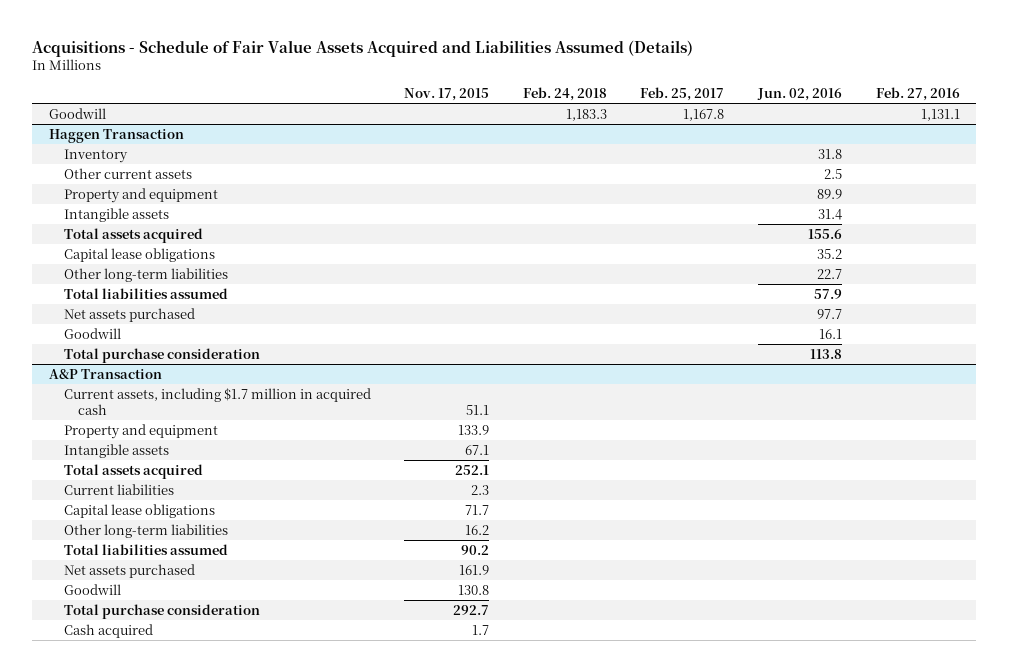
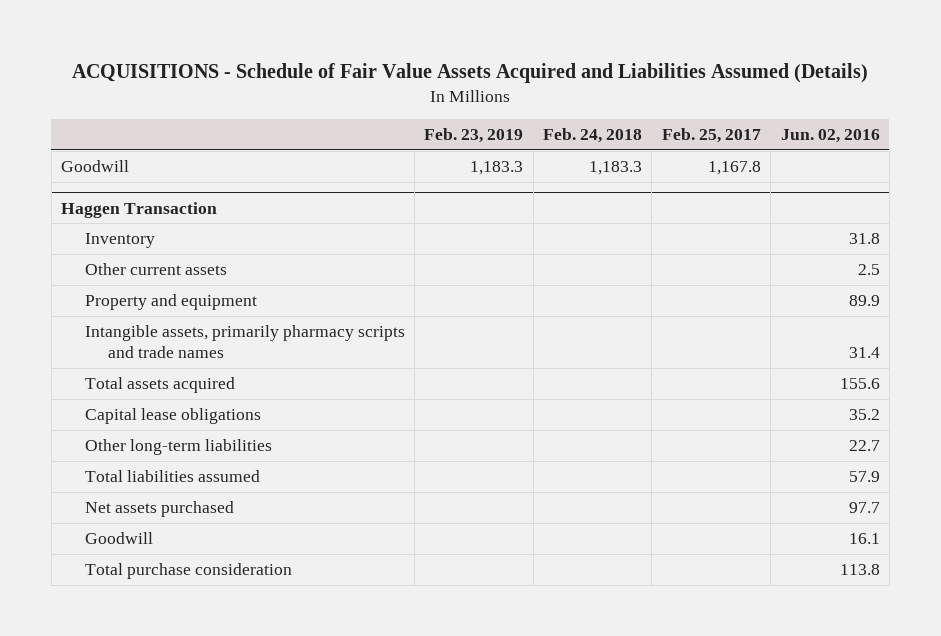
[32,39,694,57] Acquisitions - Schedule of Fair Value Assets Acquired and Liabilities Assumed (Details) -> [72,63,869,84] ACQUISITIONS - Schedule of Fair Value Assets Acquired and Liabilities Assumed (Details)
[404,87,490,101] Nov. 17, 2015 -> none
[875,86,960,101] Feb. 27, 2016 -> none
none -> [424,127,524,143] Feb. 23, 2019
[63,207,169,222] Intangible assets -> [84,324,405,359] Intangible assets, primarily pharmacy scripts and trade names
[49,368,163,379] A&P Transaction -> none
[63,387,371,415] Current assets, including $1.7 million in acquired cash -> none
[63,423,218,439] Property and equipment -> none
[63,443,169,458] Intangible assets -> none
[63,463,203,479] Total assets acquired -> none
[63,483,174,495] Current liabilities -> none
[63,503,215,518] Capital lease obligations -> none
[63,523,228,538] Other long-term liabilities -> none
[63,543,228,555] Total liabilities assumed -> none
[63,563,195,578] Net assets purchased -> none
[63,583,121,595] Goodwill -> none
[63,603,260,619] Total purchase consideration -> none
[63,623,153,638] Cash acquired -> none

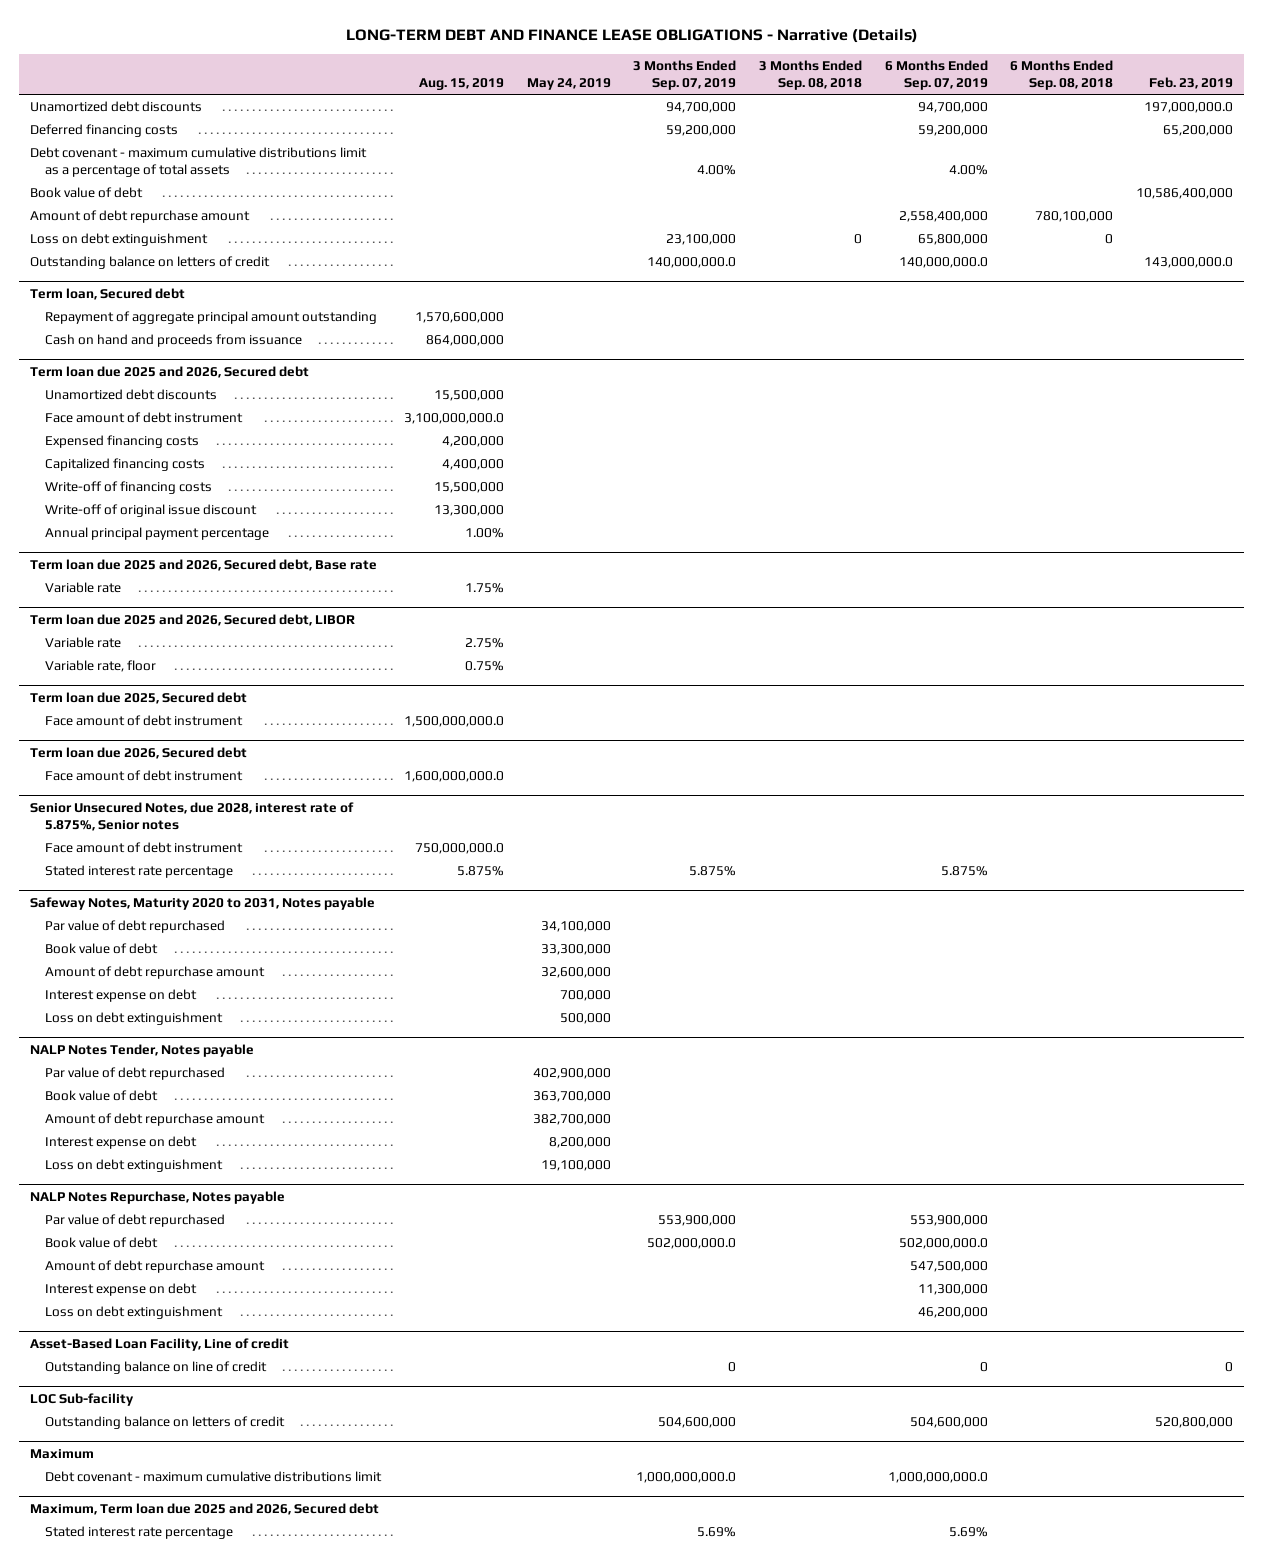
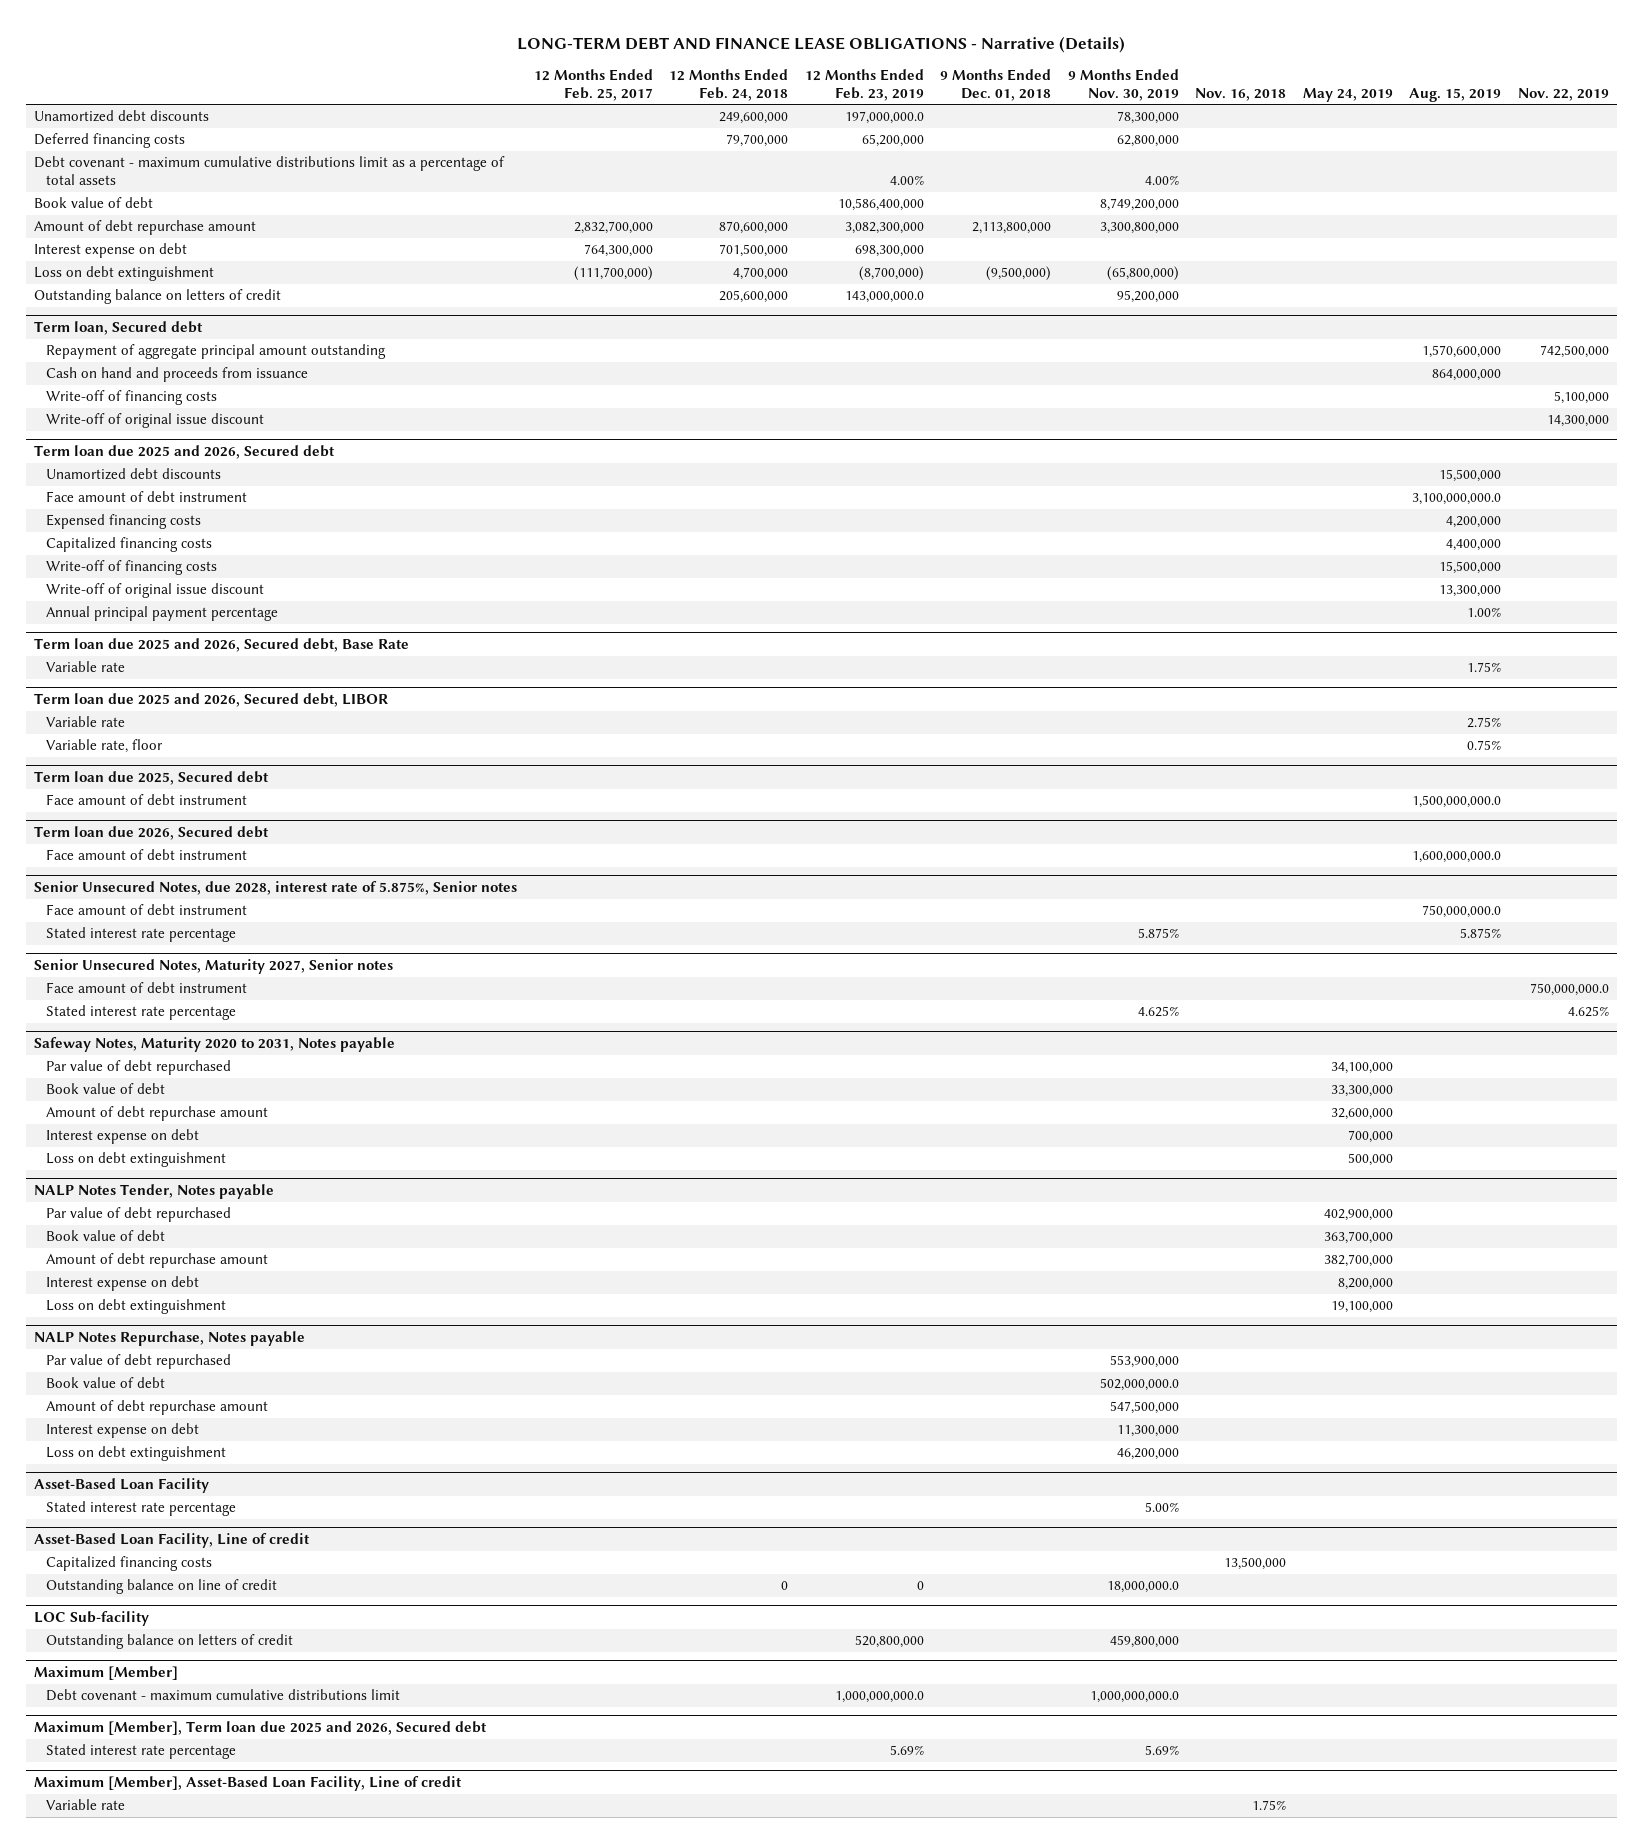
[633,59,737,91] 3 Months Ended Sep. 07, 2019 -> none
[759,59,863,91] 3 Months Ended Sep. 08, 2018 -> none
[884,59,988,91] 6 Months Ended Sep. 07, 2019 -> none
[1010,59,1114,91] 6 Months Ended Sep. 08, 2018 -> none
[1149,77,1234,90] Feb. 23, 2019 -> none
none -> [533,68,653,101] 12 Months Ended Feb. 25, 2017
none -> [669,68,789,101] 12 Months Ended Feb. 24, 2018
none -> [804,68,924,101] 12 Months Ended Feb. 23, 2019
none -> [940,68,1052,101] 9 Months Ended Dec. 01, 2018
none -> [1067,68,1179,101] 9 Months Ended Nov. 30, 2019
none -> [1195,87,1287,101] Nov. 16, 2018
none -> [1517,87,1609,101] Nov. 22, 2019
none -> [33,243,187,259] Interest expense on debt
none -> [45,390,217,406] Write-off of financing costs
none -> [45,413,264,429] Write-off of original issue discount
[30,558,378,571] Term loan due 2025 and 2026, Secured debt, Base rate -> [33,638,409,653] Term loan due 2025 and 2026, Secured debt, Base Rate
none -> [33,959,393,975] Senior Unsecured Notes, Maturity 2027, Senior notes
none -> [45,982,247,994] Face amount of debt instrument
none -> [45,1005,236,1021] Stated interest rate percentage
none -> [33,1478,209,1494] Asset-Based Loan Facility
none -> [45,1501,236,1517] Stated interest rate percentage
none -> [45,1556,212,1572] Capitalized financing costs
[30,1448,95,1459] Maximum -> [33,1666,178,1681] Maximum [Member]
[30,1502,380,1515] Maximum, Term loan due 2025 and 2026, Secured debt -> [33,1721,487,1736] Maximum [Member], Term loan due 2025 and 2026, Secured debt
none -> [33,1776,462,1792] Maximum [Member], Asset-Based Loan Facility, Line of credit
none -> [45,1799,125,1811] Variable rate

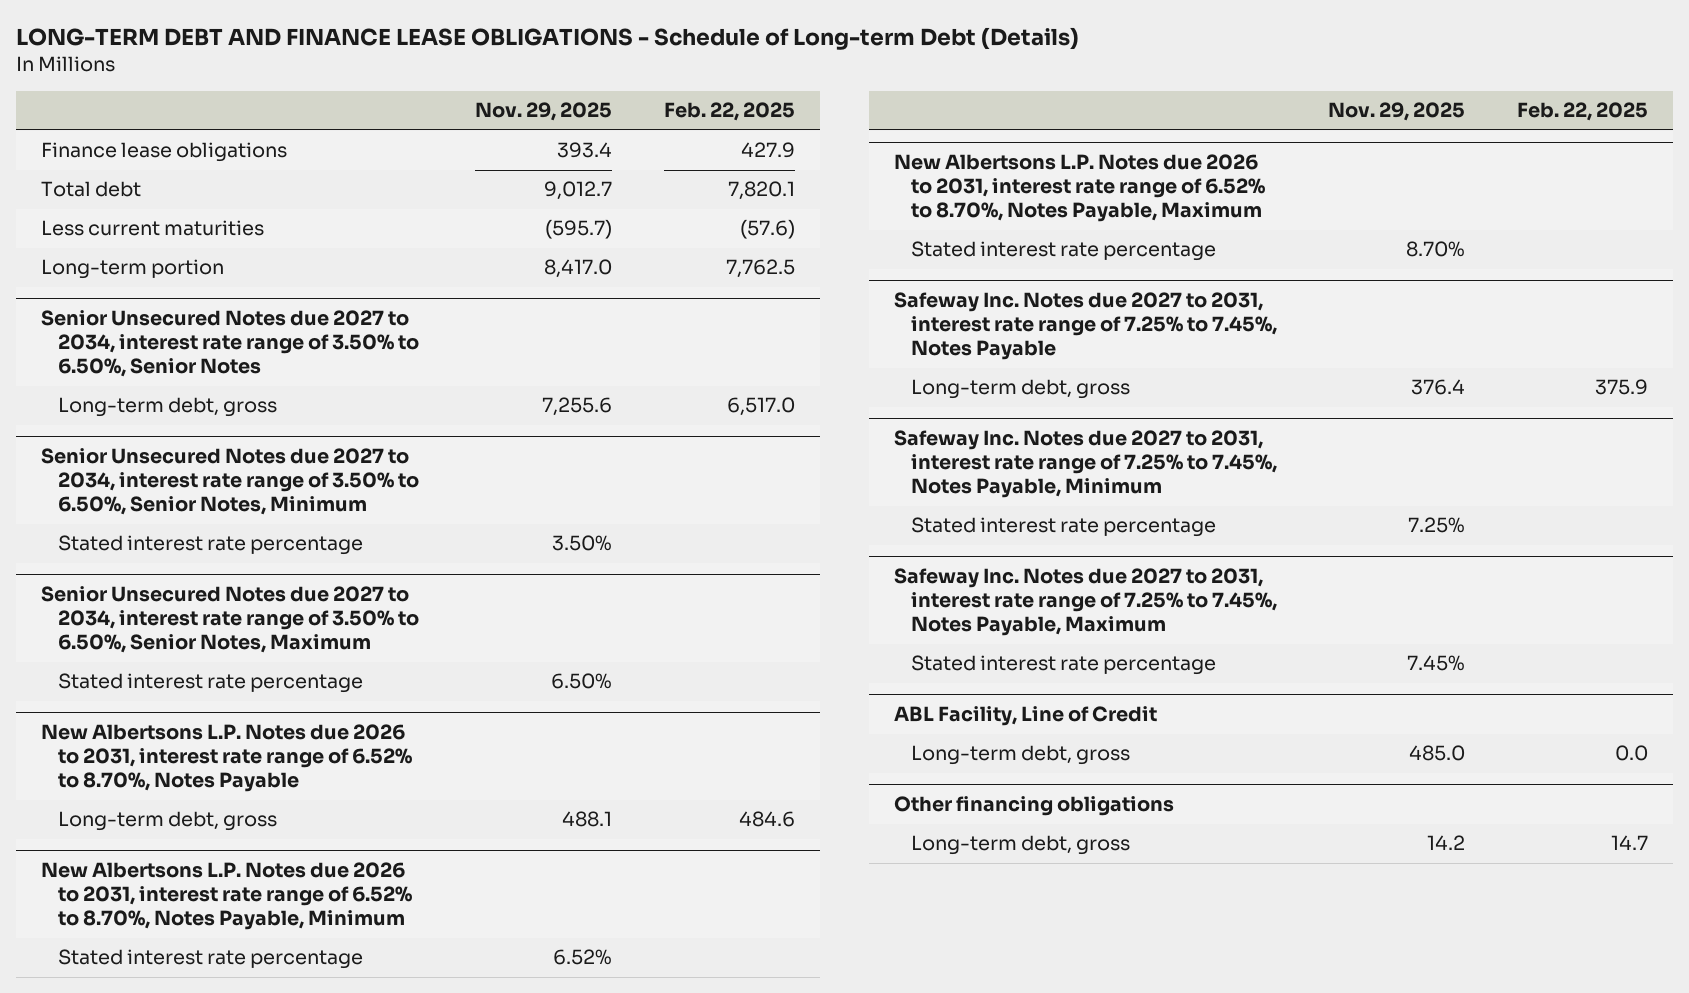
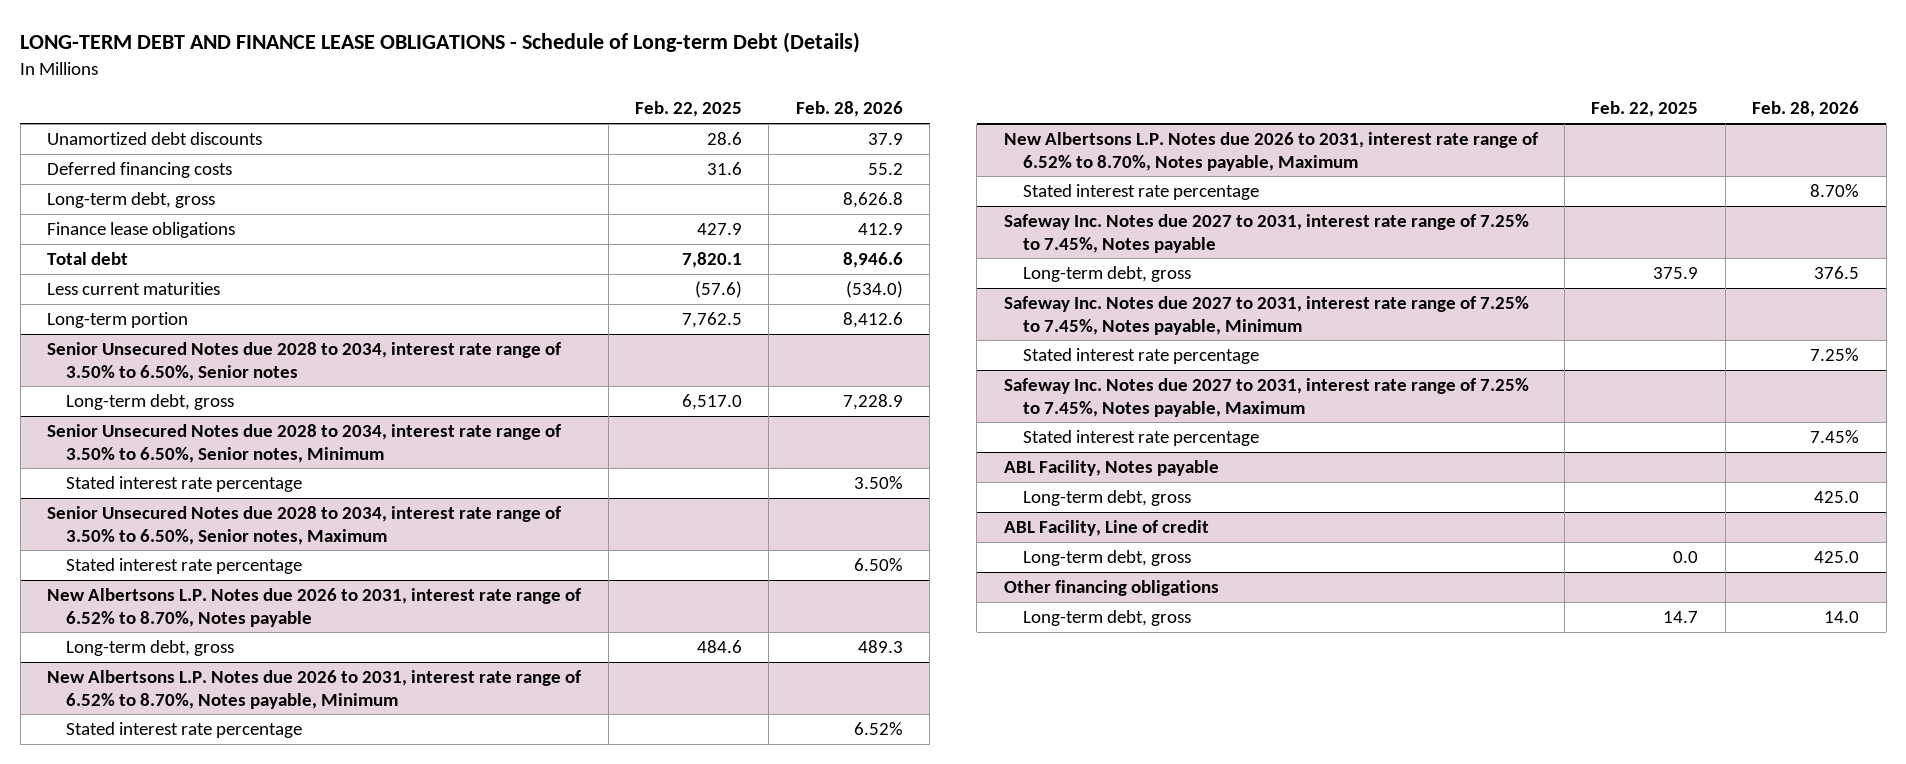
[475,102,613,122] Nov. 29, 2025 -> none
none -> [795,101,903,118] Feb. 28, 2026
none -> [47,131,263,145] Unamortized debt discounts
none -> [47,161,233,178] Deferred financing costs
none -> [47,191,216,208] Long-term debt, gross
[41,310,420,378] Senior Unsecured Notes due 2027 to 2034, interest rate range of 3.50% to 6.50%, Senior Notes -> [47,341,562,381] Senior Unsecured Notes due 2028 to 2034, interest rate range of 3.50% to 6.50%, Senior notes
[41,448,420,516] Senior Unsecured Notes due 2027 to 2034, interest rate range of 3.50% to 6.50%, Senior Notes, Minimum -> [47,423,562,463] Senior Unsecured Notes due 2028 to 2034, interest rate range of 3.50% to 6.50%, Senior notes, Minimum
[41,586,420,654] Senior Unsecured Notes due 2027 to 2034, interest rate range of 3.50% to 6.50%, Senior Notes, Maximum -> [47,505,562,545] Senior Unsecured Notes due 2028 to 2034, interest rate range of 3.50% to 6.50%, Senior notes, Maximum
[41,724,413,793] New Albertsons L.P. Notes due 2026 to 2031, interest rate range of 6.52% to 8.70%, Notes Payable -> [47,587,582,627] New Albertsons L.P. Notes due 2026 to 2031, interest rate range of 6.52% to 8.70%, Notes payable
[41,862,413,931] New Albertsons L.P. Notes due 2026 to 2031, interest rate range of 6.52% to 8.70%, Notes Payable, Minimum -> [47,669,582,709] New Albertsons L.P. Notes due 2026 to 2031, interest rate range of 6.52% to 8.70%, Notes payable, Minimum
[894,154,1266,223] New Albertsons L.P. Notes due 2026 to 2031, interest rate range of 6.52% to 8.70%, Notes Payable, Maximum -> [1003,131,1538,171] New Albertsons L.P. Notes due 2026 to 2031, interest rate range of 6.52% to 8.70%, Notes payable, Maximum
[894,292,1278,361] Safeway Inc. Notes due 2027 to 2031, interest rate range of 7.25% to 7.45%, Notes Payable -> [1003,213,1529,253] Safeway Inc. Notes due 2027 to 2031, interest rate range of 7.25% to 7.45%, Notes payable
[894,430,1278,499] Safeway Inc. Notes due 2027 to 2031, interest rate range of 7.25% to 7.45%, Notes Payable, Minimum -> [1003,295,1529,335] Safeway Inc. Notes due 2027 to 2031, interest rate range of 7.25% to 7.45%, Notes payable, Minimum
[894,568,1278,637] Safeway Inc. Notes due 2027 to 2031, interest rate range of 7.25% to 7.45%, Notes Payable, Maximum -> [1003,377,1529,417] Safeway Inc. Notes due 2027 to 2031, interest rate range of 7.25% to 7.45%, Notes payable, Maximum
none -> [1003,459,1219,476] ABL Facility, Notes payable
none -> [1022,489,1191,506] Long-term debt, gross
[894,706,1158,727] ABL Facility, Line of Credit -> [1003,519,1209,536] ABL Facility, Line of credit

